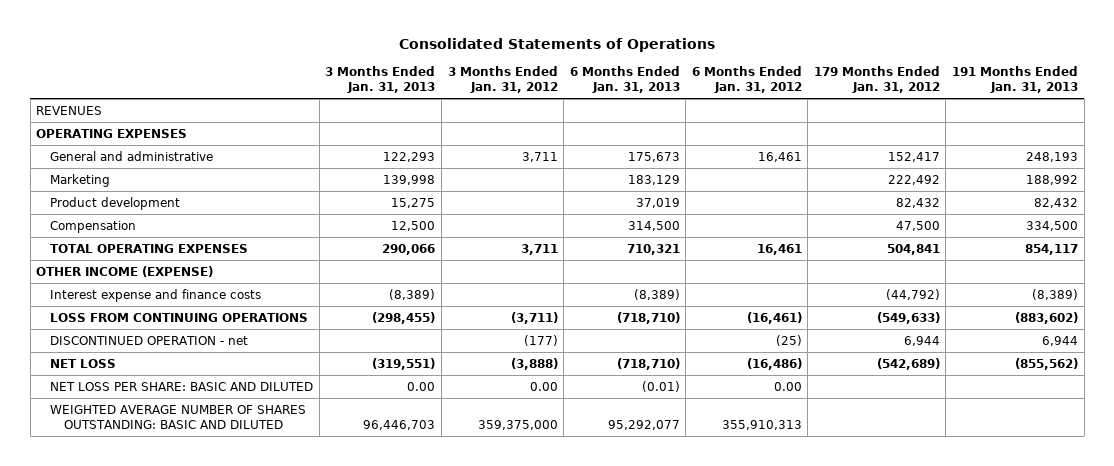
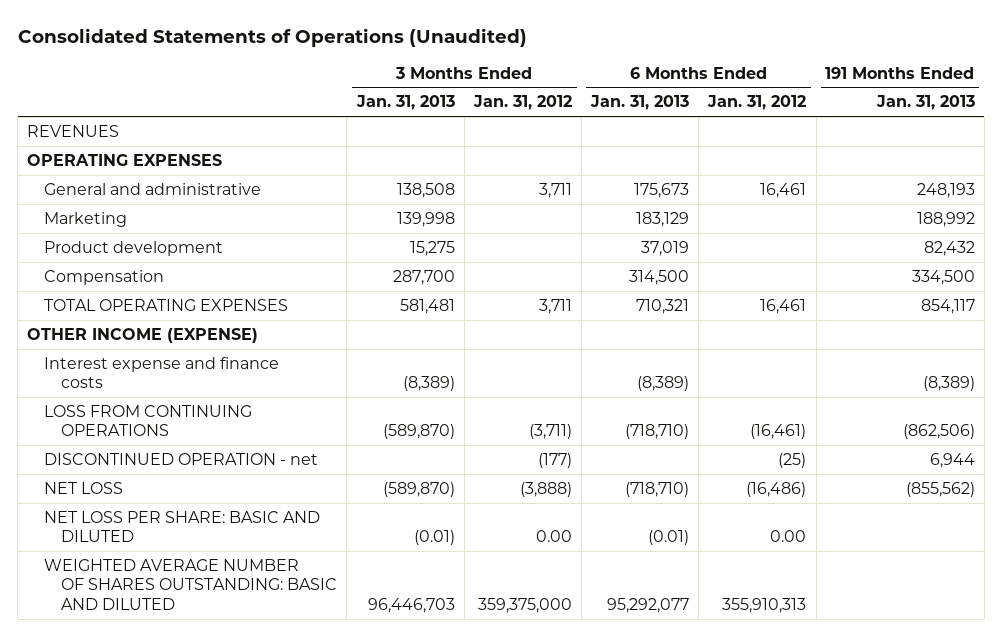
[399,37,716,52] Consolidated Statements of Operations -> [17,27,527,47] Consolidated Statements of Operations (Unaudited)
[813,66,940,94] 179 Months Ended Jan. 31, 2012 -> none
[383,151,436,162] 122,293 -> [396,182,455,198] 138,508
[391,220,436,231] 12,500 -> [392,269,455,285] 287,700
[382,243,436,255] 290,066 -> [399,298,455,314] 581,481
[372,311,436,324] (298,455) -> [382,424,455,440] (589,870)
[1015,311,1079,324] (883,602) -> [902,424,975,440] (862,506)
[372,357,436,370] (319,551) -> [382,481,455,497] (589,870)
[407,381,436,391] 0.00 -> [413,530,455,546] (0.01)

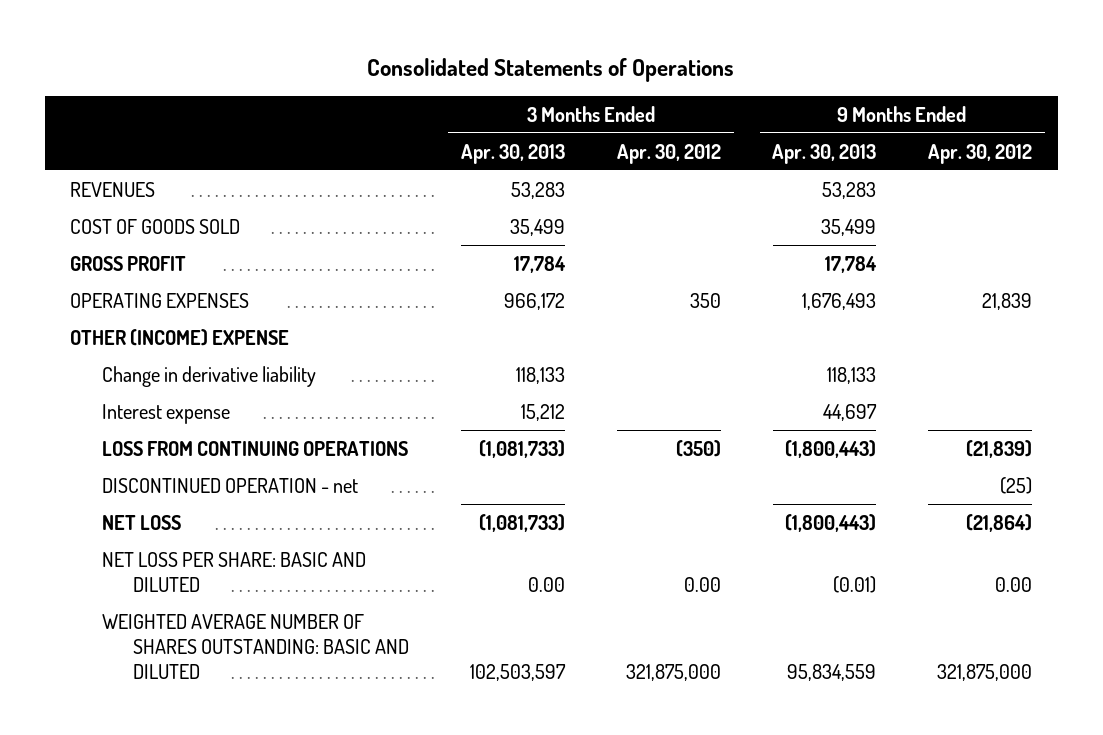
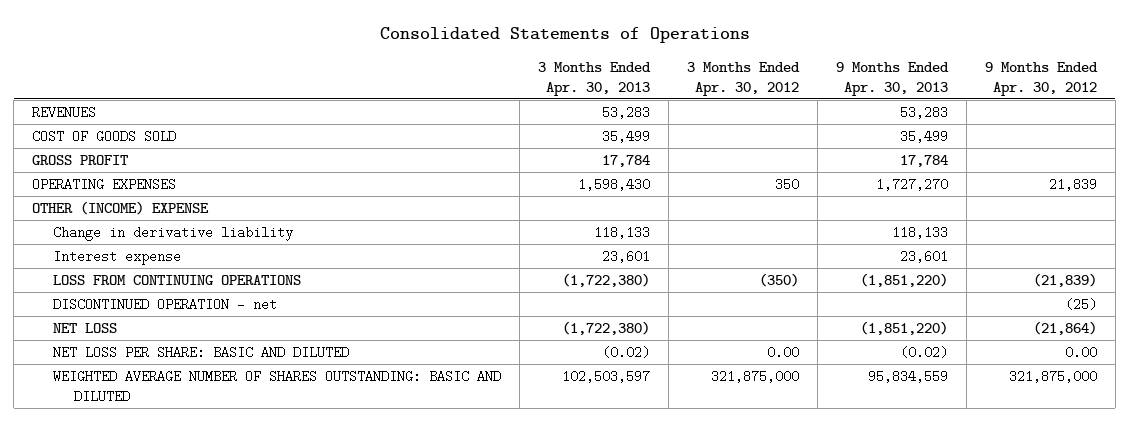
[504,292,566,310] 966,172 -> [578,177,651,191] 1,598,430
[802,292,877,310] 1,676,493 -> [876,177,949,191] 1,727,270
[521,403,566,421] 15,212 -> [602,249,651,263] 23,601
[823,403,878,421] 44,697 -> [900,249,949,263] 23,601
[479,439,566,458] (1,081,733) -> [562,272,651,287] (1,722,380)
[785,439,877,458] (1,800,443) -> [860,272,949,287] (1,851,220)
[479,513,566,532] (1,081,733) -> [562,320,651,335] (1,722,380)
[785,513,877,532] (1,800,443) -> [860,320,949,335] (1,851,220)
[528,576,566,592] 0.00 -> [602,345,651,359] (0.02)
[833,575,877,593] (0.01) -> [900,345,949,359] (0.02)

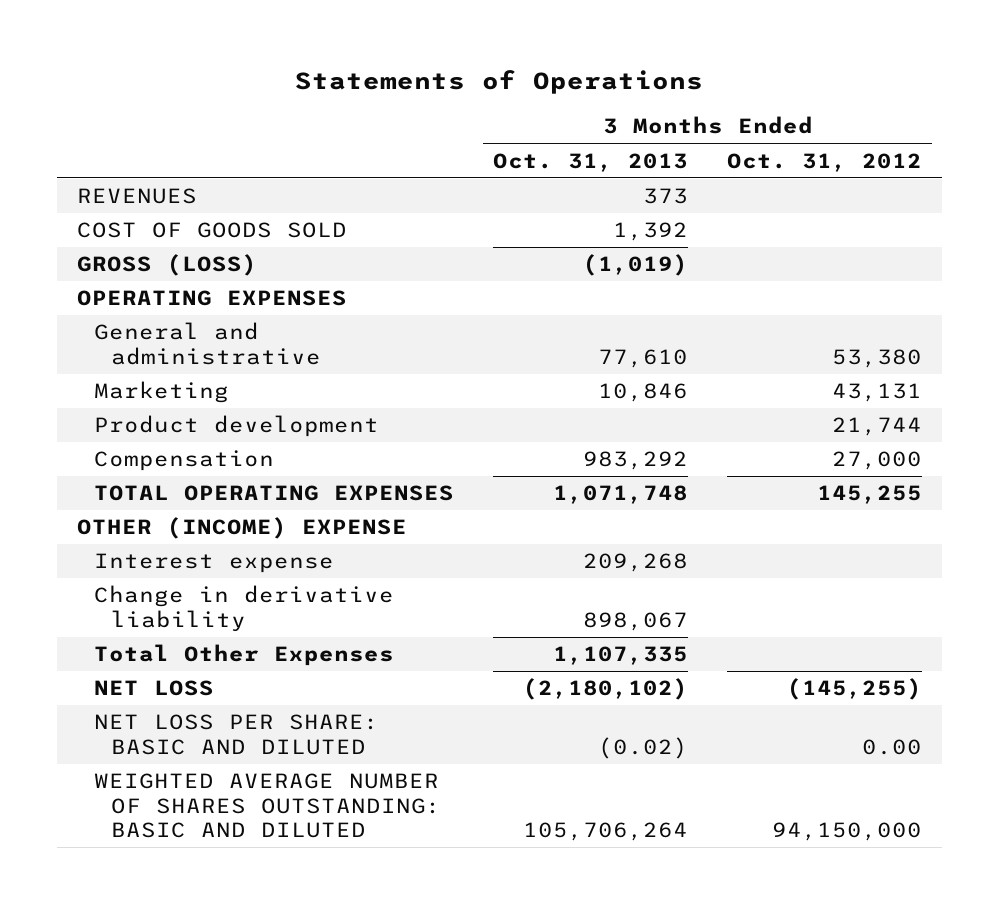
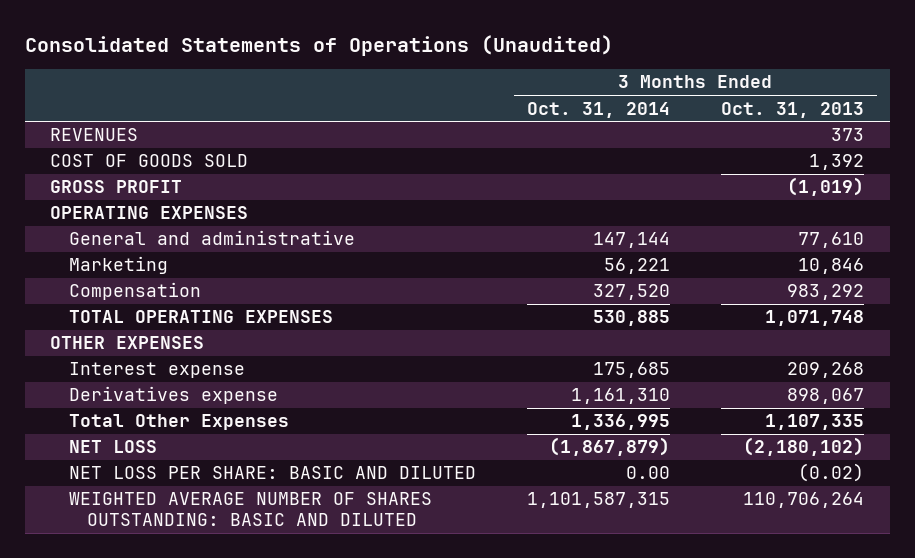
[295,69,704,94] Statements of Operations -> [24,34,613,56] Consolidated Statements of Operations (Unaudited)
[727,152,923,172] Oct. 31, 2012 -> none
none -> [526,101,670,118] Oct. 31, 2014
[76,254,257,277] GROSS (LOSS) -> [50,180,183,194] GROSS PROFIT
[93,415,379,438] Product development -> none
[76,517,407,540] OTHER (INCOME) EXPENSE -> [50,336,205,350] OTHER EXPENSES
[93,585,394,632] Change in derivative liability -> [68,386,278,405] Derivatives expense
[522,821,688,841] 105,706,264 -> [743,492,865,509] 110,706,264

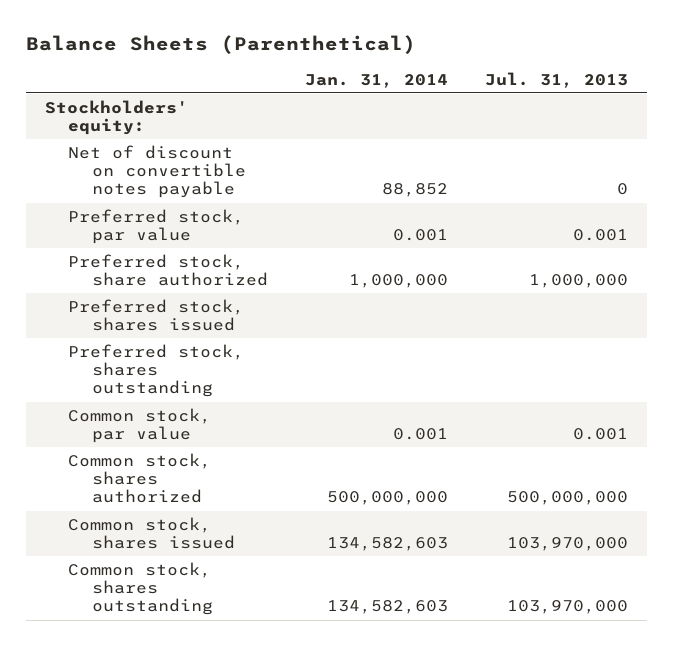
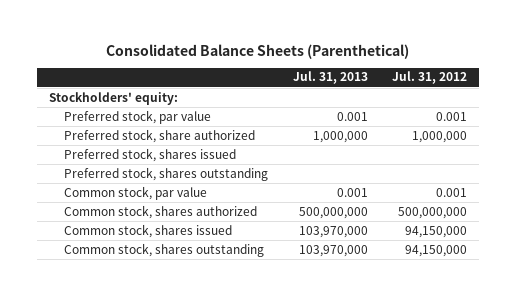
[26,35,417,55] Balance Sheets (Parenthetical) -> [105,43,409,59] Consolidated Balance Sheets (Parenthetical)
[305,73,449,88] Jan. 31, 2014 -> none
none -> [391,71,467,85] Jul. 31, 2012
[68,145,246,199] Net of discount on convertible notes payable -> none

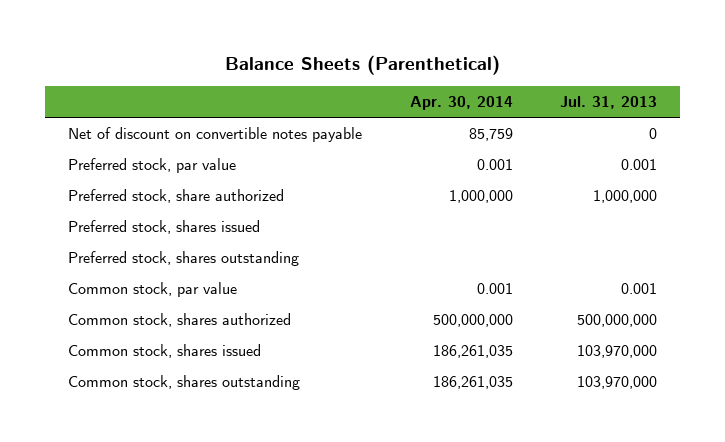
[105,43,409,59] Consolidated Balance Sheets (Parenthetical) -> [224,54,500,75] Balance Sheets (Parenthetical)
[391,71,467,85] Jul. 31, 2012 -> none
none -> [409,96,513,111] Apr. 30, 2014
[48,91,178,105] Stockholders' equity: -> none
none -> [68,127,363,143] Net of discount on convertible notes payable

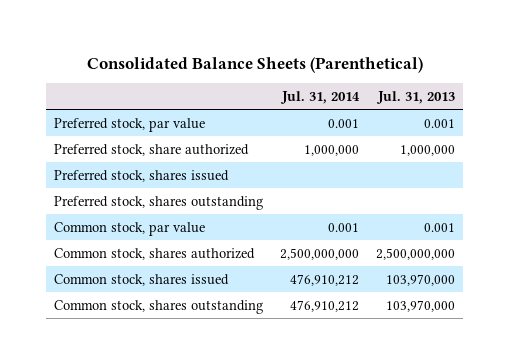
[224,54,500,75] Balance Sheets (Parenthetical) -> [86,56,423,73] Consolidated Balance Sheets (Parenthetical)
[409,96,513,111] Apr. 30, 2014 -> none
none -> [280,90,361,104] Jul. 31, 2014
[68,127,363,143] Net of discount on convertible notes payable -> none
[576,314,657,328] 500,000,000 -> [375,247,455,260] 2,500,000,000

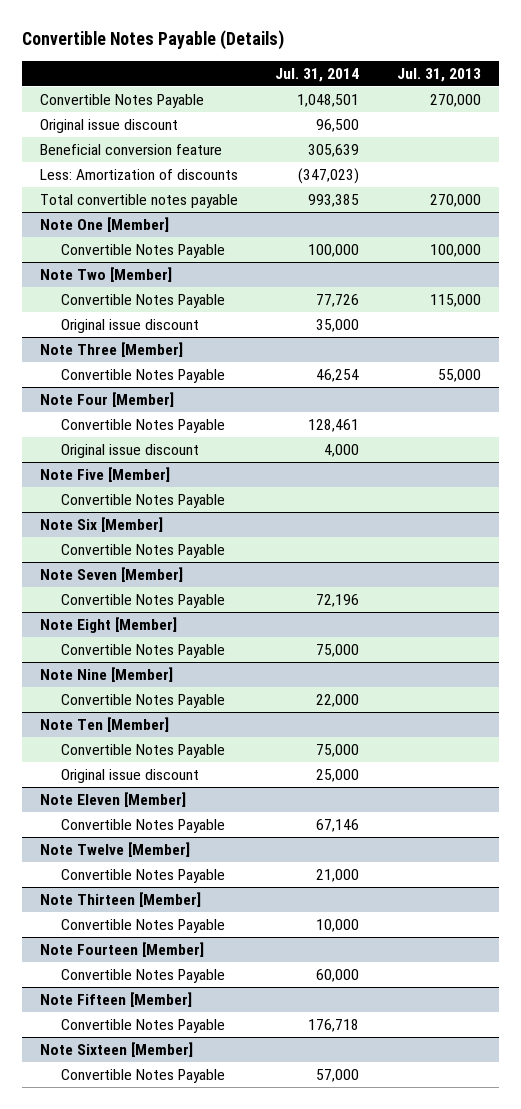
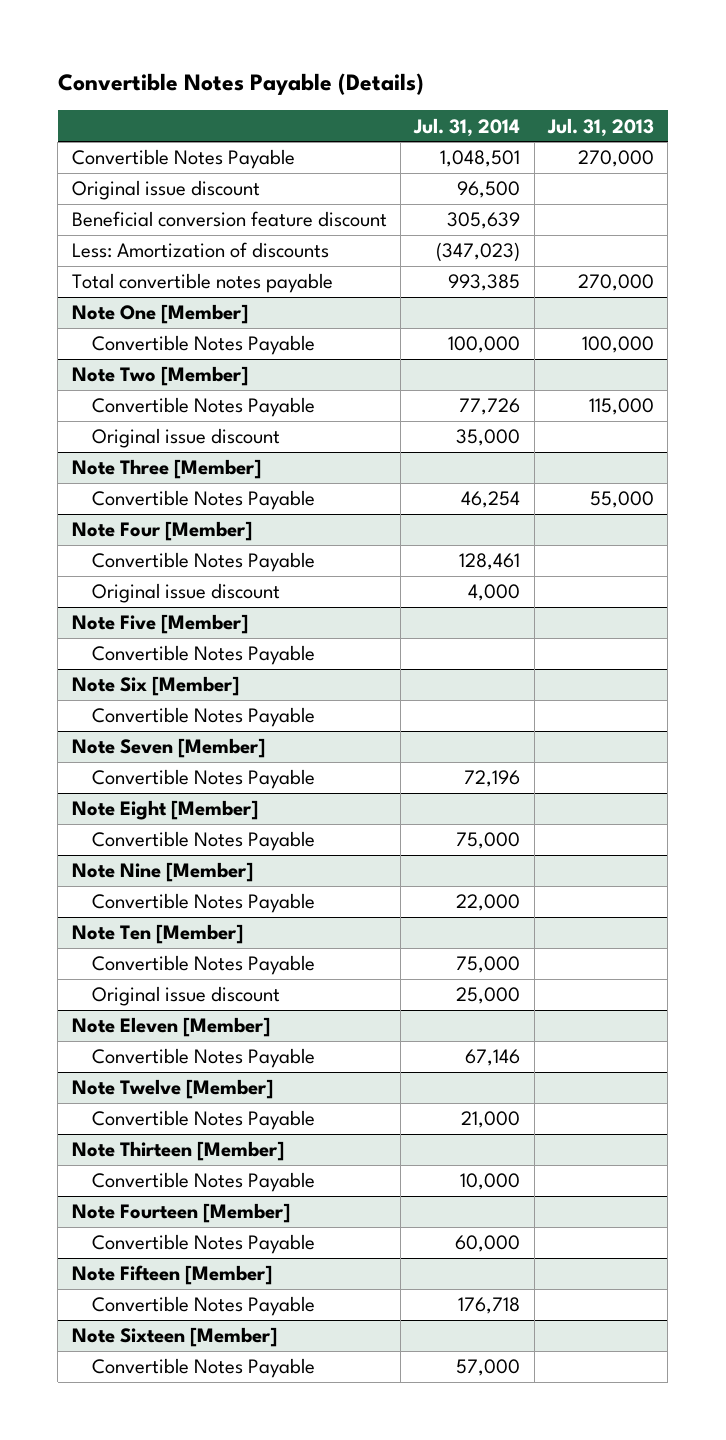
[40,144,223,156] Beneficial conversion feature -> [71,211,387,228] Beneficial conversion feature discount

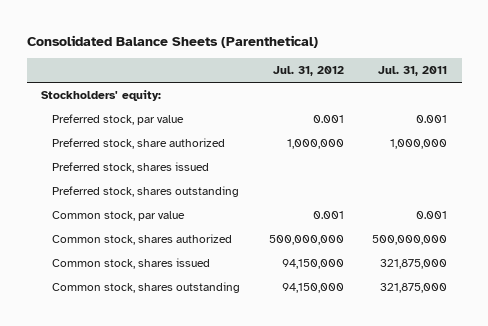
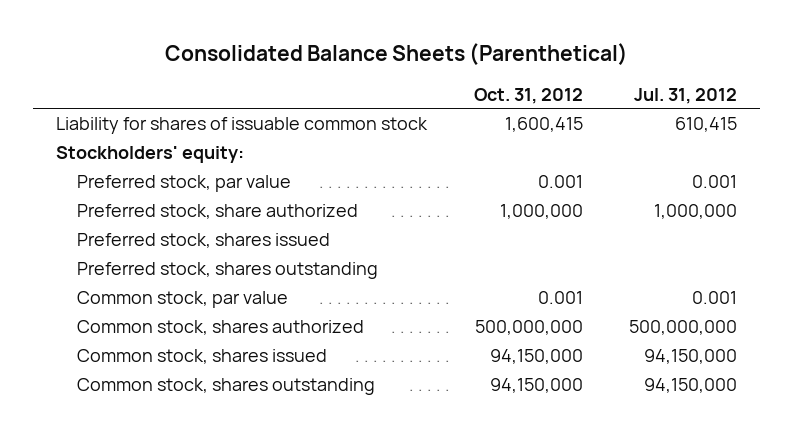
[378,66,448,77] Jul. 31, 2011 -> none
none -> [473,87,583,104] Oct. 31, 2012
none -> [56,117,429,135] Liability for shares of issuable common stock

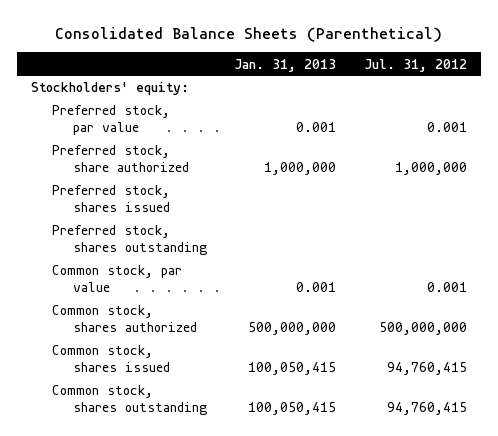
[473,87,583,104] Oct. 31, 2012 -> none
none -> [234,58,337,72] Jan. 31, 2013
[56,117,429,135] Liability for shares of issuable common stock -> none
[643,349,737,365] 94,150,000 -> [386,362,467,376] 94,760,415
[643,378,737,394] 94,150,000 -> [386,402,467,416] 94,760,415

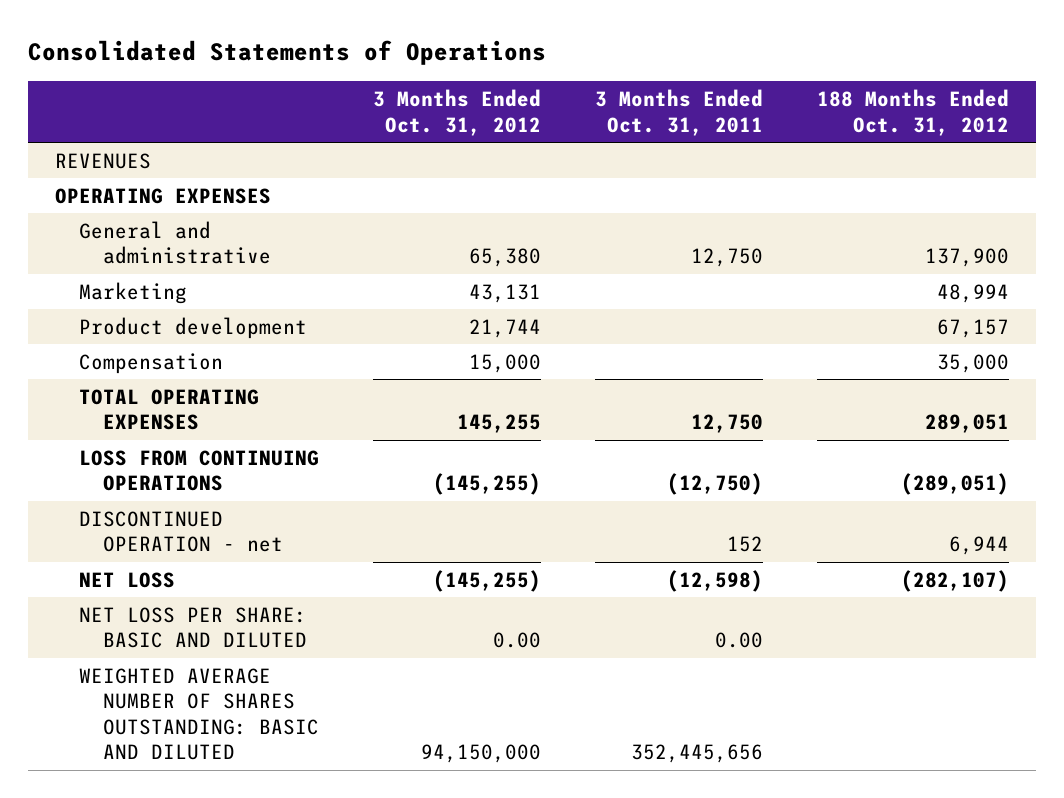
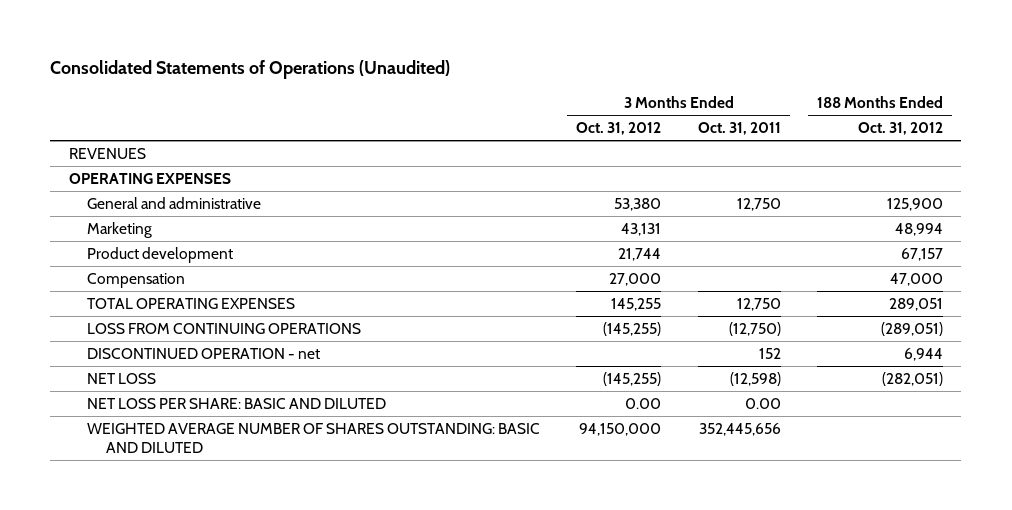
[28,40,547,66] Consolidated Statements of Operations -> [50,60,451,80] Consolidated Statements of Operations (Unaudited)
[469,248,542,268] 65,380 -> [614,198,662,212] 53,380
[924,248,1009,268] 137,900 -> [887,198,944,212] 125,900
[469,353,542,373] 15,000 -> [609,273,662,287] 27,000
[936,353,1009,373] 35,000 -> [890,273,944,287] 47,000
[900,569,1009,592] (282,107) -> [882,372,944,387] (282,051)

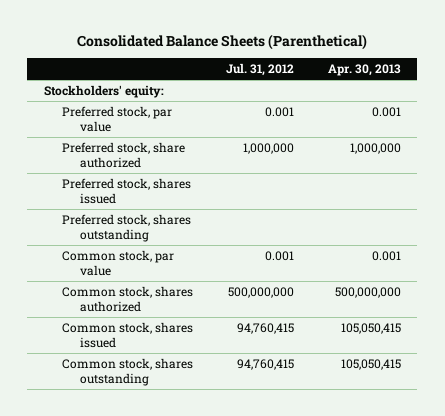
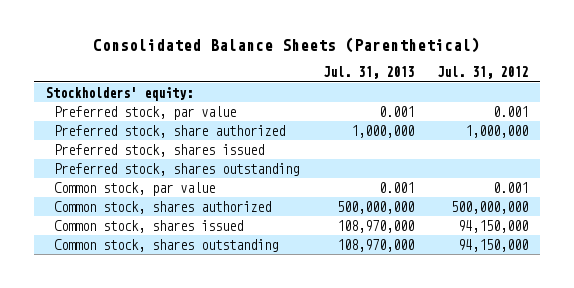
[327,63,401,76] Apr. 30, 2013 -> none
none -> [322,66,414,80] Jul. 31, 2013
[237,322,295,334] 94,760,415 -> [458,219,529,233] 94,150,000
[237,358,295,370] 94,760,415 -> [458,238,529,252] 94,150,000

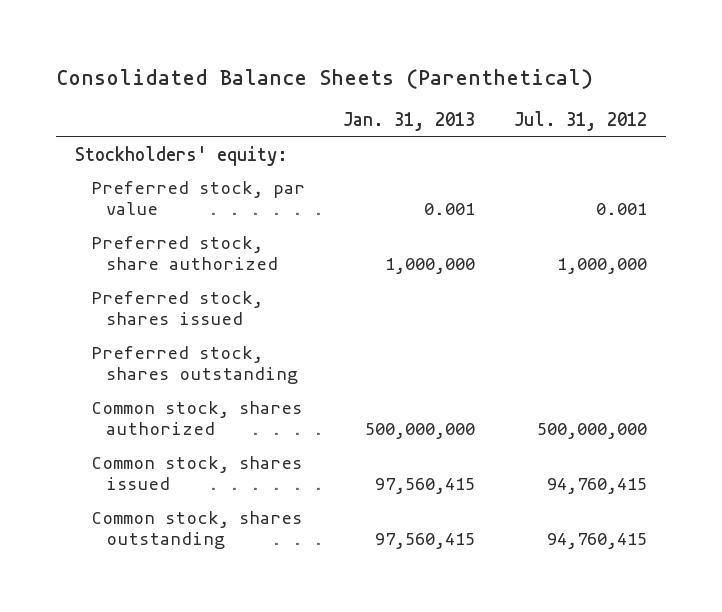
[322,66,414,80] Jul. 31, 2013 -> none
none -> [343,112,476,132] Jan. 31, 2013
[54,181,216,196] Common stock, par value -> none
[458,219,529,233] 94,150,000 -> [546,478,647,495] 94,760,415
[458,238,529,252] 94,150,000 -> [546,533,647,550] 94,760,415

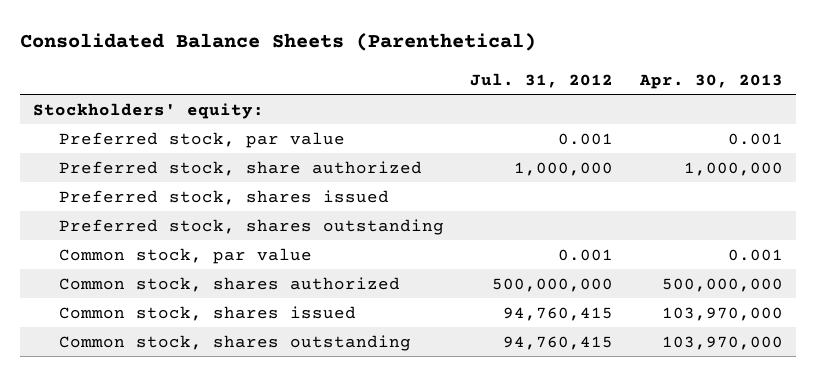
[343,112,476,132] Jan. 31, 2013 -> none
none -> [638,73,783,89] Apr. 30, 2013
none -> [58,247,312,264] Common stock, par value

